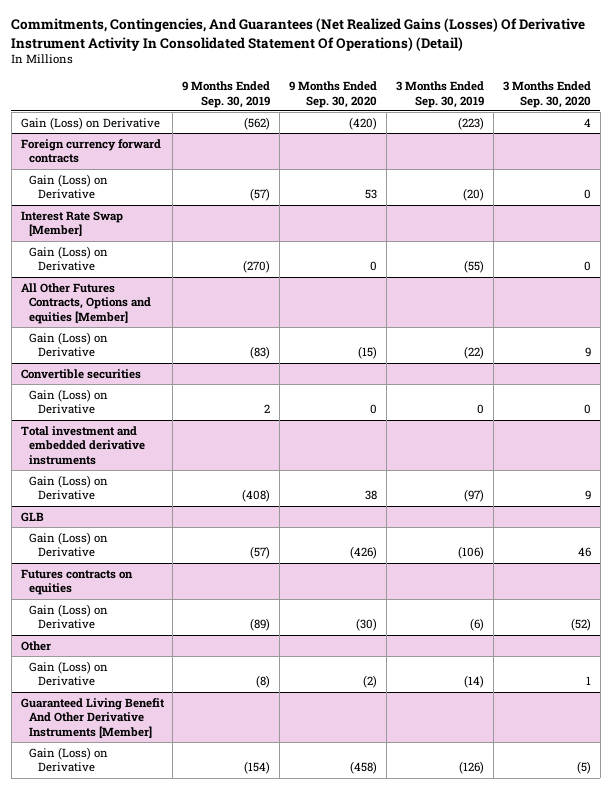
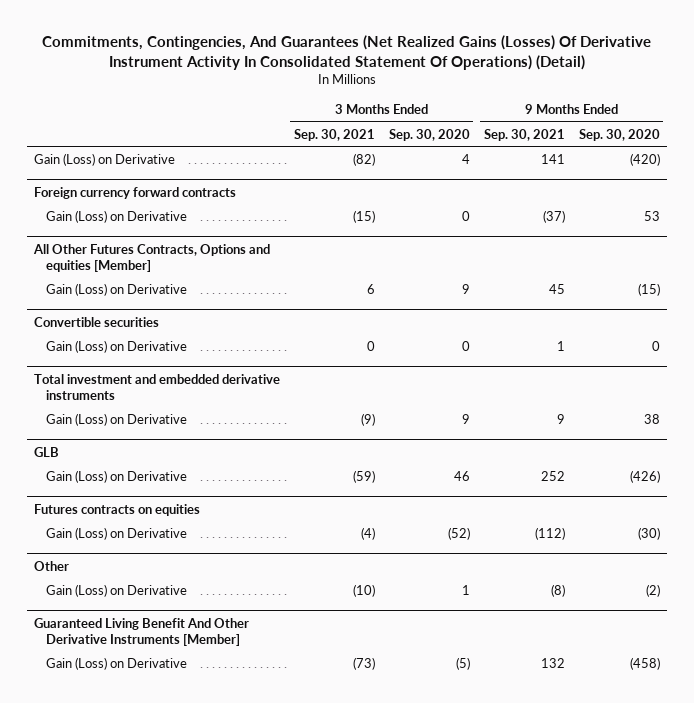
[182,80,271,108] 9 Months Ended Sep. 30, 2019 -> none
[396,80,485,108] 3 Months Ended Sep. 30, 2019 -> none
none -> [293,128,375,141] Sep. 30, 2021
none -> [483,128,565,141] Sep. 30, 2021
[20,210,123,237] Interest Rate Swap [Member] -> none
[29,245,109,272] Gain (Loss) on Derivative -> none

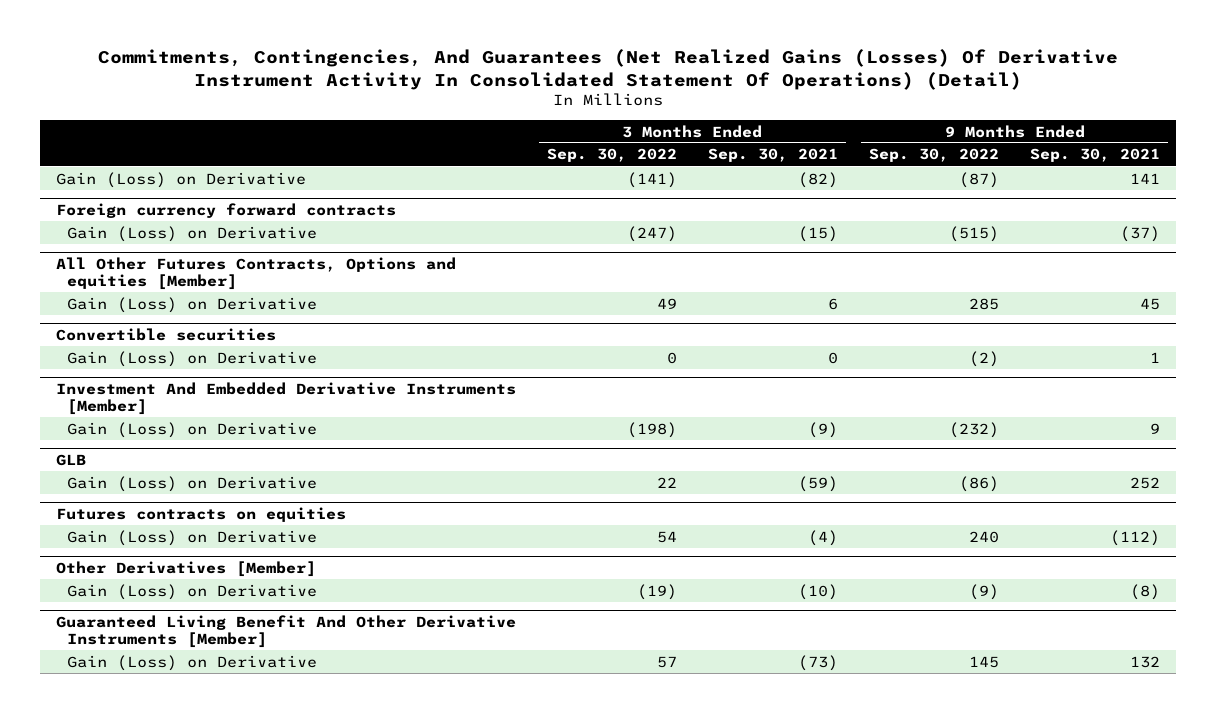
[388,128,470,141] Sep. 30, 2020 -> none
[578,128,660,141] Sep. 30, 2020 -> none
none -> [546,148,677,163] Sep. 30, 2022
none -> [869,148,1000,163] Sep. 30, 2022
[33,373,280,400] Total investment and embedded derivative instruments -> [55,382,516,416] Investment And Embedded Derivative Instruments [Member]
[33,560,69,571] Other -> [55,561,316,578] Other Derivatives [Member]

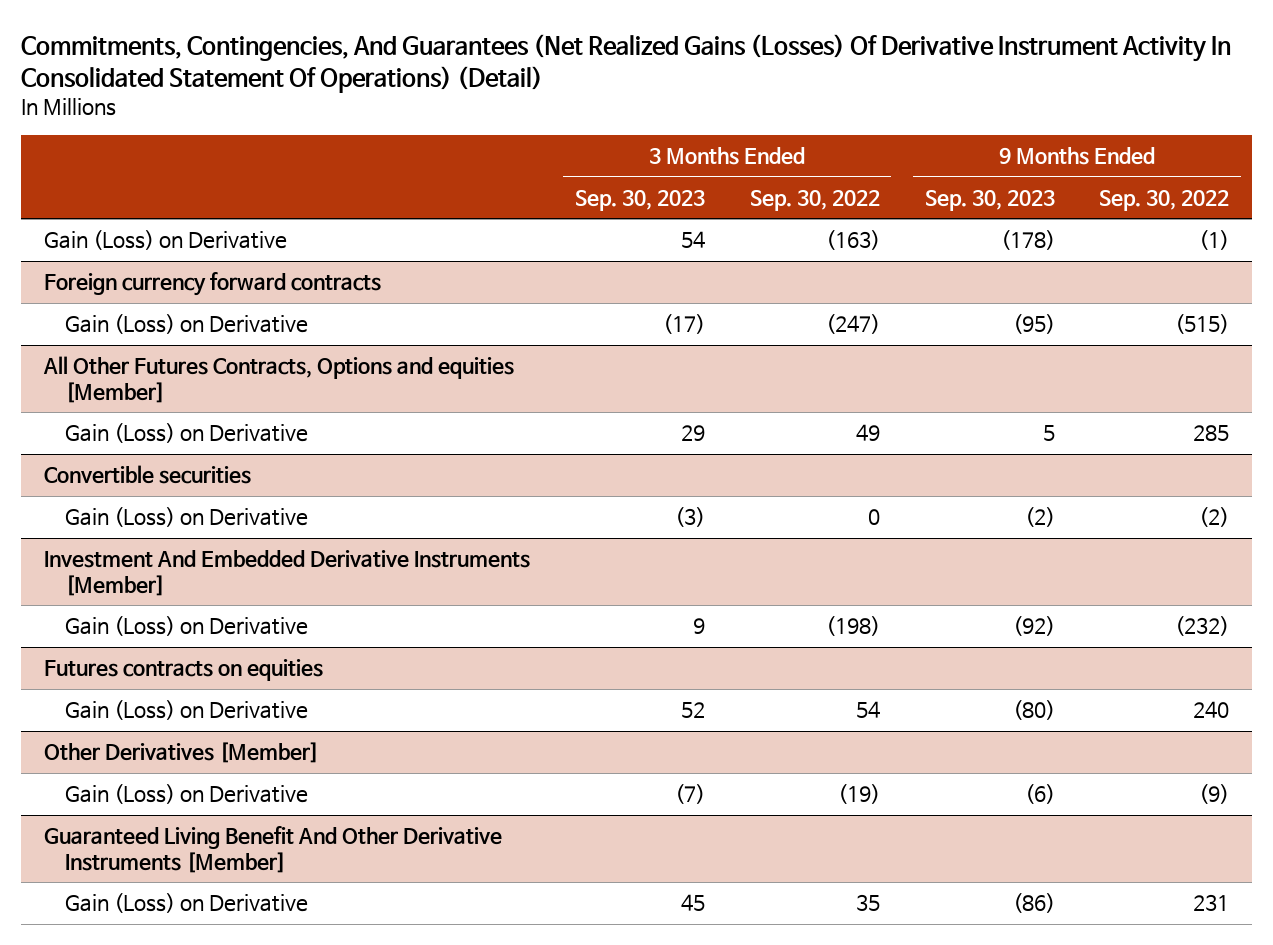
[708,148,839,163] Sep. 30, 2021 -> none
[1030,148,1161,163] Sep. 30, 2021 -> none
none -> [574,189,705,211] Sep. 30, 2023
none -> [924,189,1055,211] Sep. 30, 2023
[626,171,677,188] (141) -> [825,230,880,251] (163)
[959,171,1000,188] (87) -> [1199,230,1230,251] (1)
[55,454,86,467] GLB -> none
[67,475,318,492] Gain (Loss) on Derivative -> none
[656,655,677,668] 57 -> [855,894,880,912] 35
[969,655,1000,668] 145 -> [1193,894,1230,912] 231

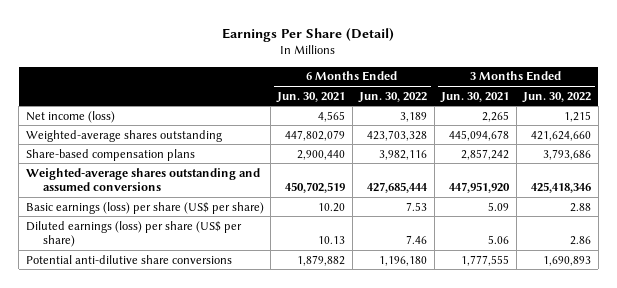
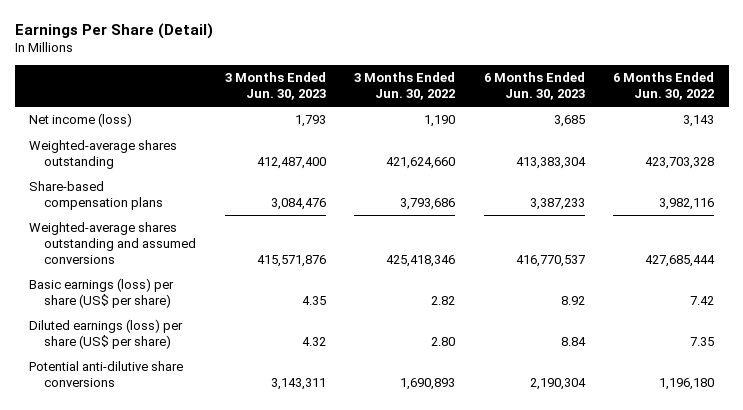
[276,91,346,103] Jun. 30, 2021 -> none
[440,91,510,103] Jun. 30, 2021 -> none
none -> [224,72,326,101] 3 Months Ended Jun. 30, 2023
none -> [483,72,585,101] 6 Months Ended Jun. 30, 2023
[400,111,428,122] 3,189 -> [683,115,715,128] 3,143
[564,110,592,122] 1,215 -> [424,115,456,128] 1,190
[406,201,428,211] 7.53 -> [690,296,715,306] 7.42
[570,202,592,212] 2.88 -> [431,296,456,306] 2.82
[406,235,428,245] 7.46 -> [690,337,715,347] 7.35
[570,236,592,246] 2.86 -> [431,337,456,347] 2.80

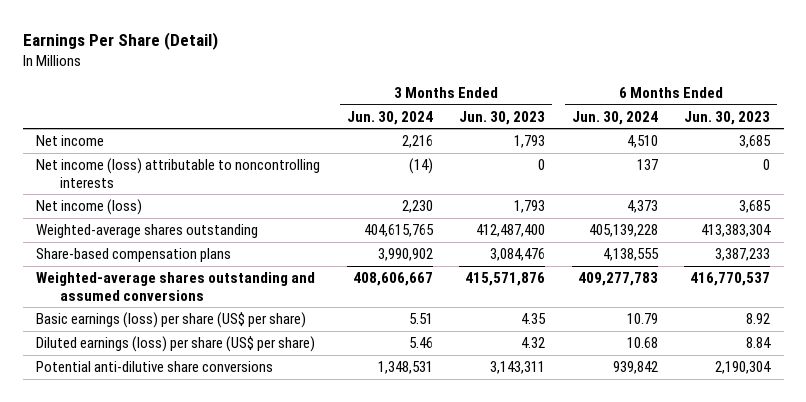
[354,72,456,101] 3 Months Ended Jun. 30, 2022 -> none
[613,72,715,101] 6 Months Ended Jun. 30, 2022 -> none
none -> [346,110,433,125] Jun. 30, 2024
none -> [571,110,658,125] Jun. 30, 2024
none -> [36,135,105,147] Net income
none -> [36,158,321,188] Net income (loss) attributable to noncontrolling interests

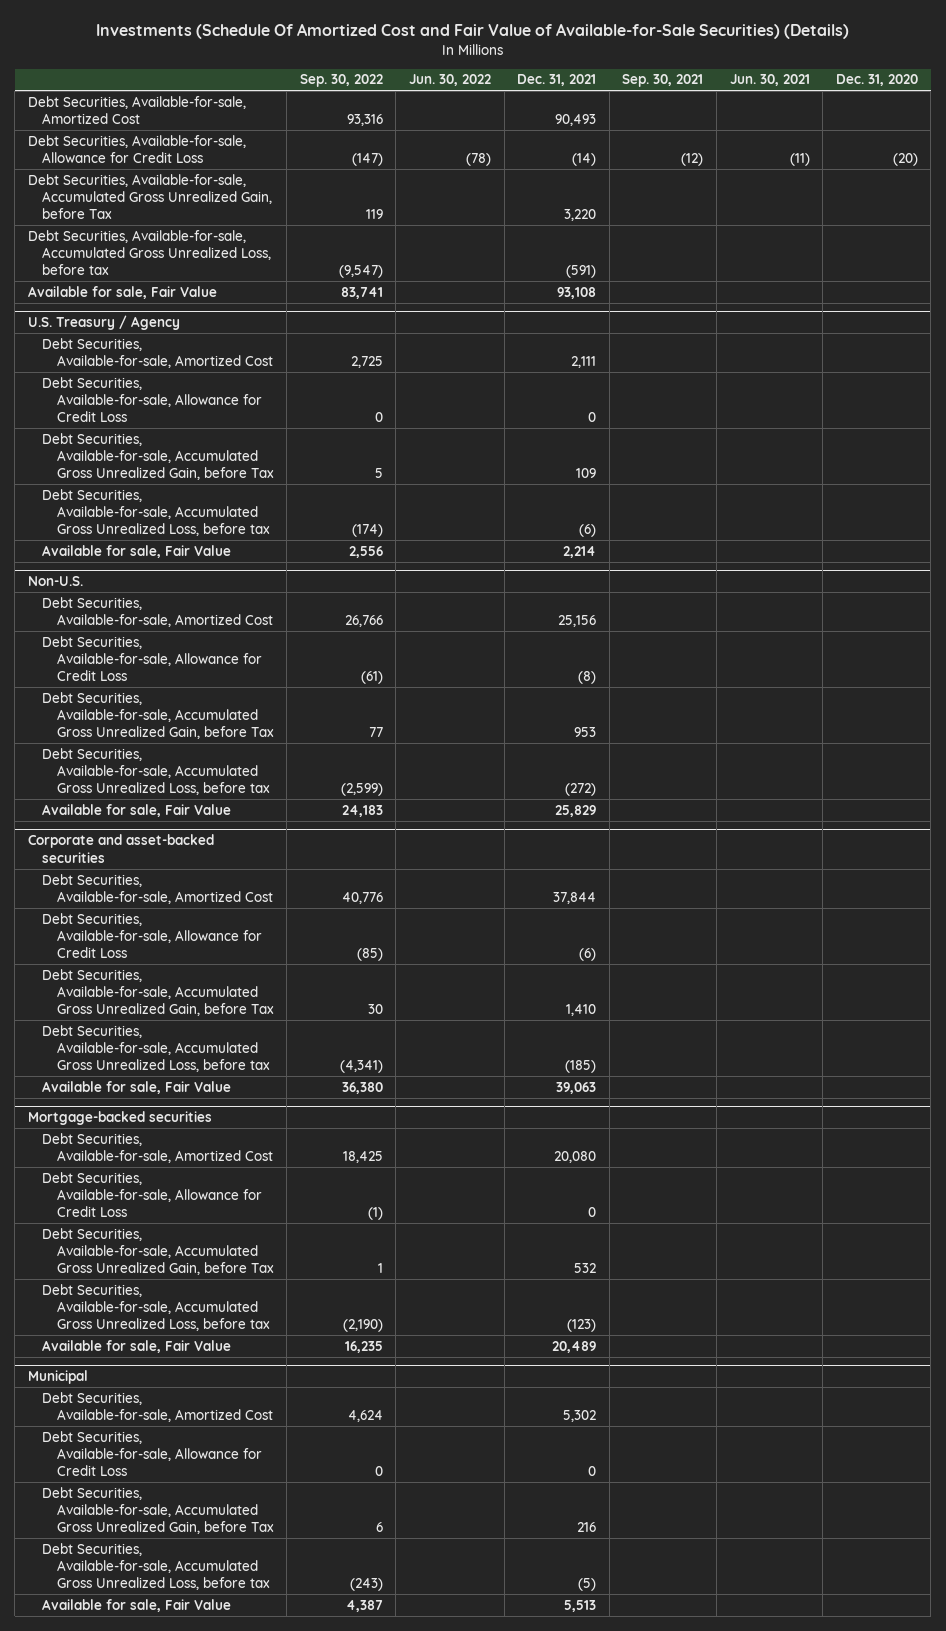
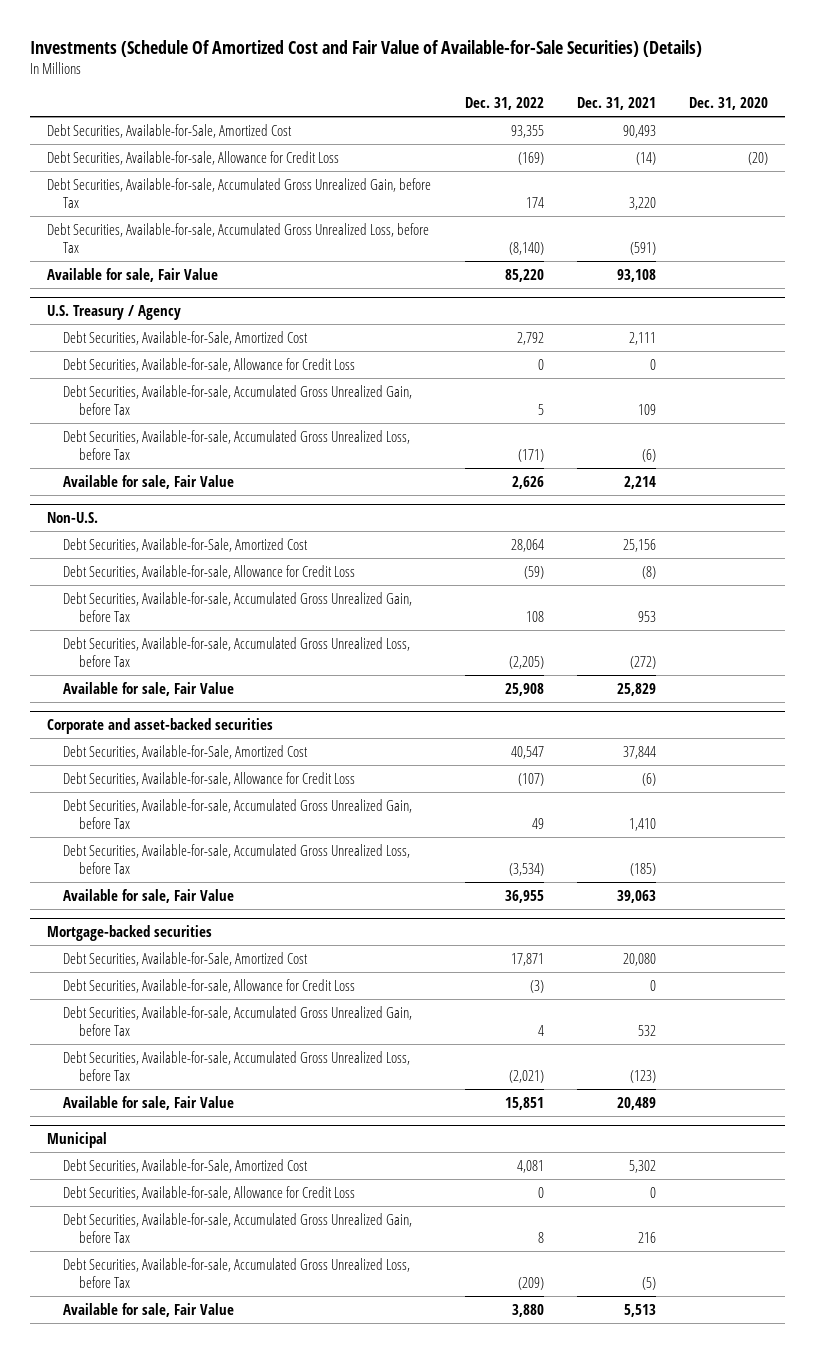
[299,74,383,88] Sep. 30, 2022 -> none
[409,74,492,87] Jun. 30, 2022 -> none
[622,74,704,88] Sep. 30, 2021 -> none
[729,74,810,87] Jun. 30, 2021 -> none
none -> [464,97,544,111] Dec. 31, 2022
[28,95,247,125] Debt Securities, Available-for-sale, Amortized Cost -> [47,123,293,138] Debt Securities, Available-for-Sale, Amortized Cost
[28,229,272,276] Debt Securities, Available-for-sale, Accumulated Gross Unrealized Loss, before tax -> [47,222,430,254] Debt Securities, Available-for-sale, Accumulated Gross Unrealized Loss, before Tax
[42,337,273,369] Debt Securities, Available-for-sale, Amortized Cost -> [63,330,309,345] Debt Securities, Available-for-Sale, Amortized Cost
[42,488,270,537] Debt Securities, Available-for-sale, Accumulated Gross Unrealized Loss, before tax -> [63,429,411,461] Debt Securities, Available-for-sale, Accumulated Gross Unrealized Loss, before Tax
[42,596,273,628] Debt Securities, Available-for-sale, Amortized Cost -> [63,537,309,552] Debt Securities, Available-for-Sale, Amortized Cost
[42,747,270,796] Debt Securities, Available-for-sale, Accumulated Gross Unrealized Loss, before tax -> [63,636,411,668] Debt Securities, Available-for-sale, Accumulated Gross Unrealized Loss, before Tax
[42,873,273,905] Debt Securities, Available-for-sale, Amortized Cost -> [63,744,309,759] Debt Securities, Available-for-Sale, Amortized Cost
[42,1024,270,1073] Debt Securities, Available-for-sale, Accumulated Gross Unrealized Loss, before tax -> [63,843,411,875] Debt Securities, Available-for-sale, Accumulated Gross Unrealized Loss, before Tax
[42,1132,273,1164] Debt Securities, Available-for-sale, Amortized Cost -> [63,951,309,966] Debt Securities, Available-for-Sale, Amortized Cost
[42,1283,270,1332] Debt Securities, Available-for-sale, Accumulated Gross Unrealized Loss, before tax -> [63,1050,411,1082] Debt Securities, Available-for-sale, Accumulated Gross Unrealized Loss, before Tax
[42,1391,273,1423] Debt Securities, Available-for-sale, Amortized Cost -> [63,1158,309,1173] Debt Securities, Available-for-Sale, Amortized Cost
[42,1542,270,1591] Debt Securities, Available-for-sale, Accumulated Gross Unrealized Loss, before tax -> [63,1257,411,1289] Debt Securities, Available-for-sale, Accumulated Gross Unrealized Loss, before Tax

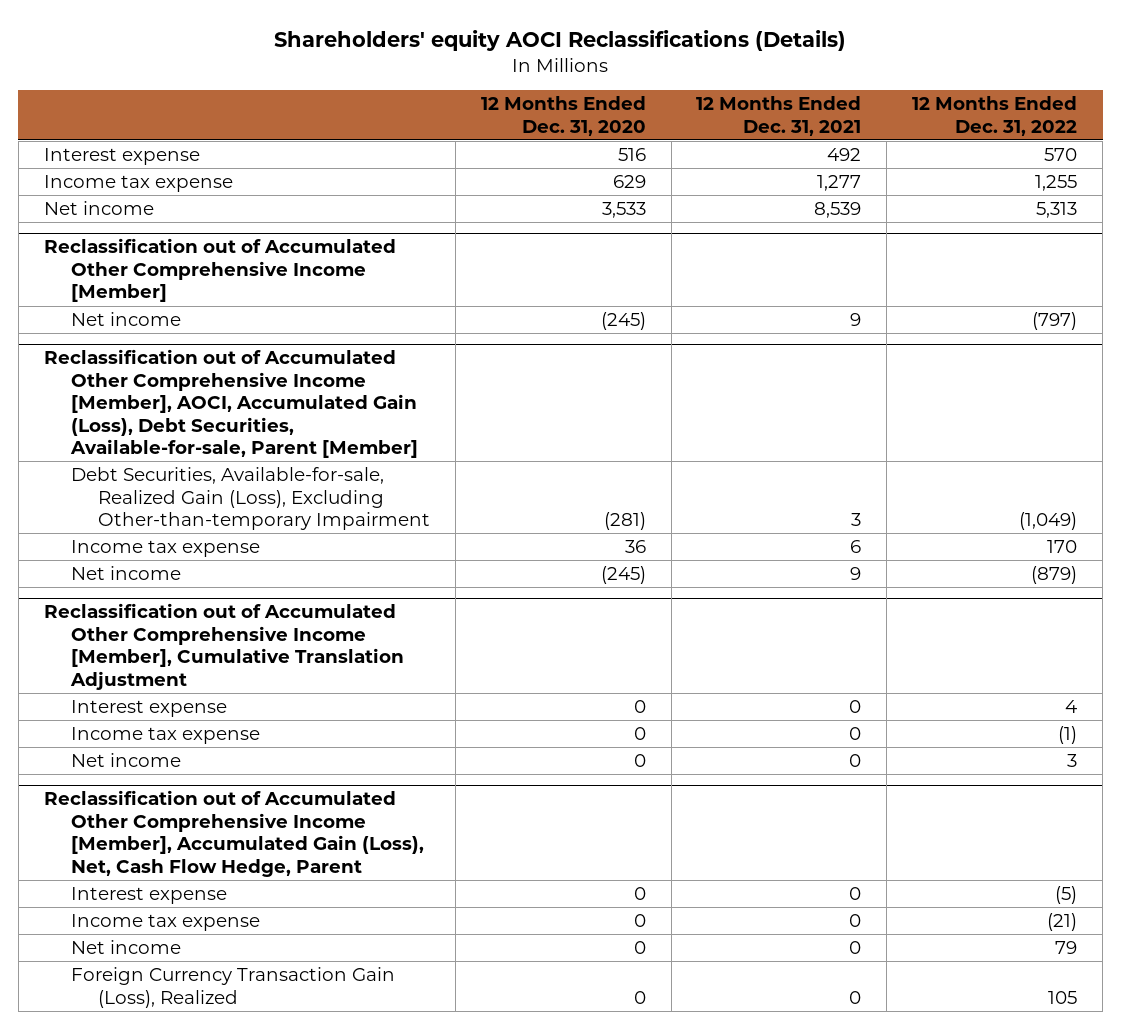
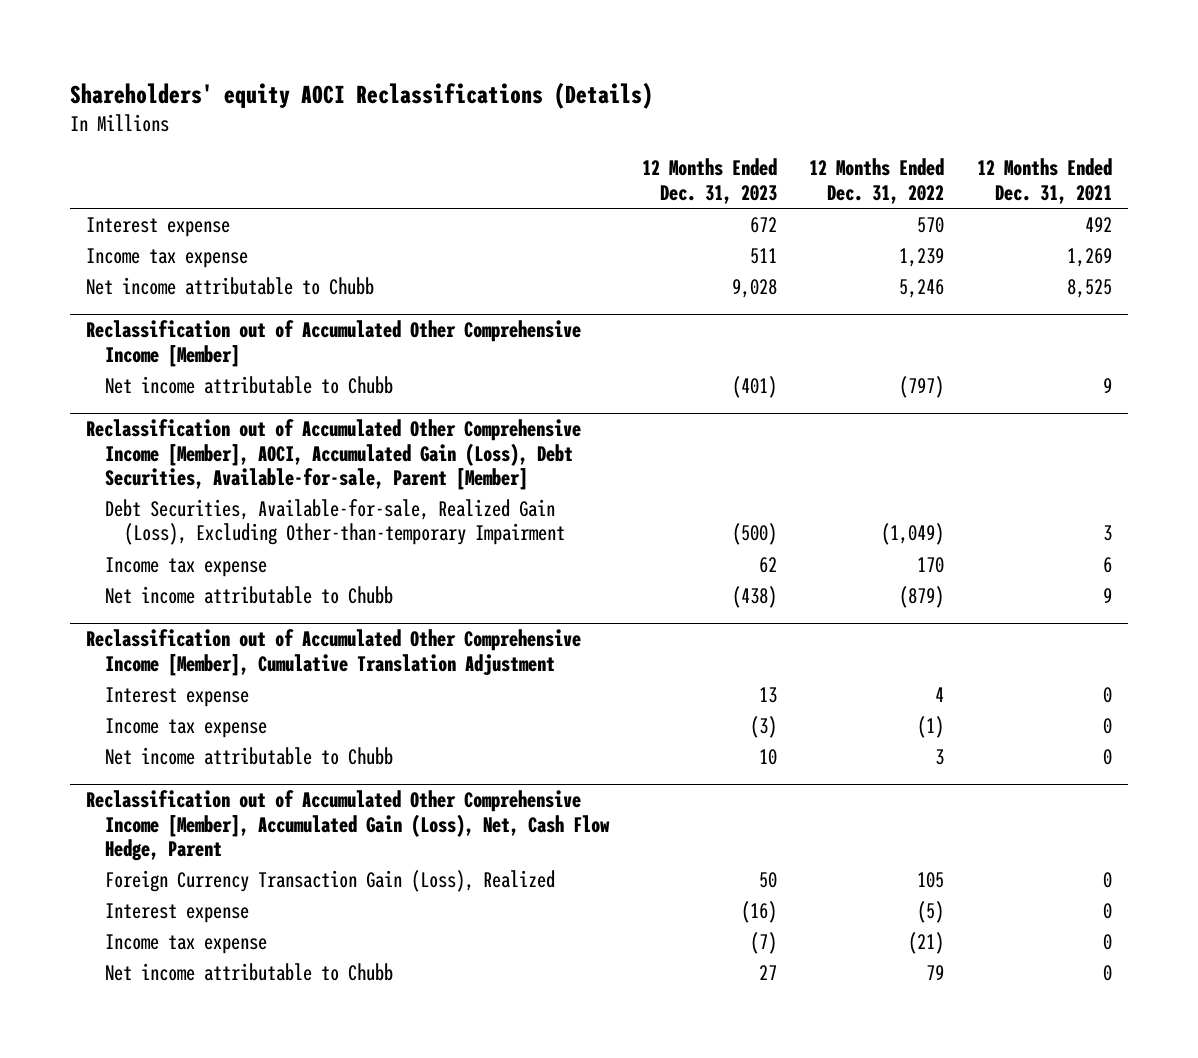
[480,96,646,136] 12 Months Ended Dec. 31, 2020 -> none
none -> [641,158,777,204] 12 Months Ended Dec. 31, 2023
[817,175,862,192] 1,277 -> [1066,248,1112,268] 1,269
[1035,175,1078,192] 1,255 -> [899,248,945,268] 1,239
[43,201,154,216] Net income -> [85,277,374,296] Net income attributable to Chubb
[814,202,862,219] 8,539 -> [1066,279,1112,299] 8,525
[1036,202,1078,219] 5,313 -> [899,279,945,299] 5,246
[70,312,181,327] Net income -> [104,376,393,395] Net income attributable to Chubb
[70,566,181,581] Net income -> [104,586,393,605] Net income attributable to Chubb
[70,753,181,768] Net income -> [104,747,393,766] Net income attributable to Chubb
[70,967,395,1008] Foreign Currency Transaction Gain (Loss), Realized -> [104,870,555,893] Foreign Currency Transaction Gain (Loss), Realized
[70,940,181,955] Net income -> [104,963,393,982] Net income attributable to Chubb

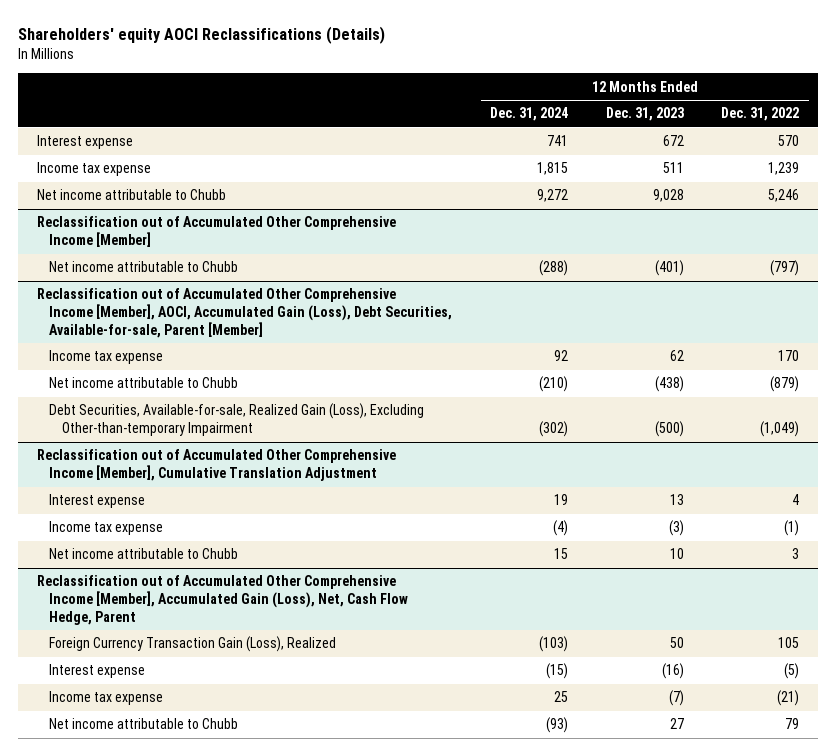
[976,158,1112,204] 12 Months Ended Dec. 31, 2021 -> none
none -> [490,107,569,122] Dec. 31, 2024
[104,499,565,546] Debt Securities, Available-for-sale, Realized Gain (Loss), Excluding Other-than-temporary Impairment -> [49,403,425,437] Debt Securities, Available-for-sale, Realized Gain (Loss), Excluding Other-than-temporary Impairment

